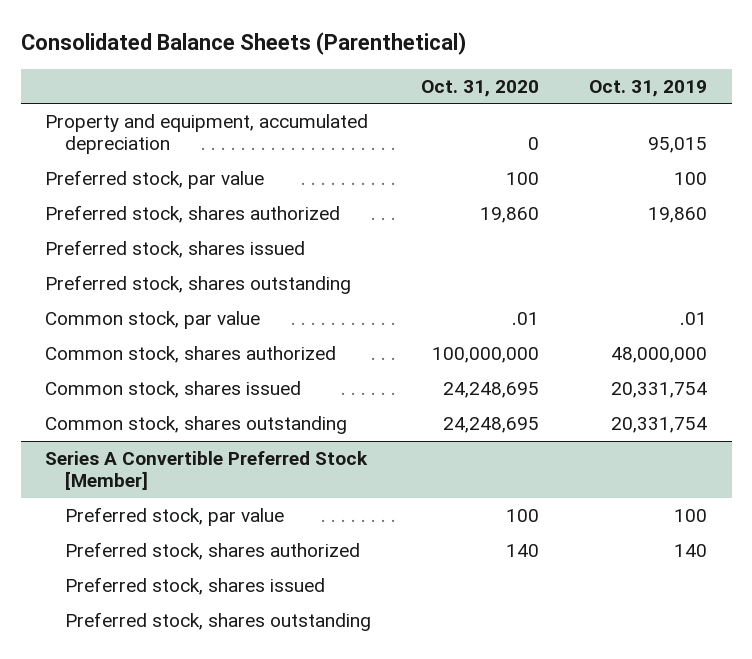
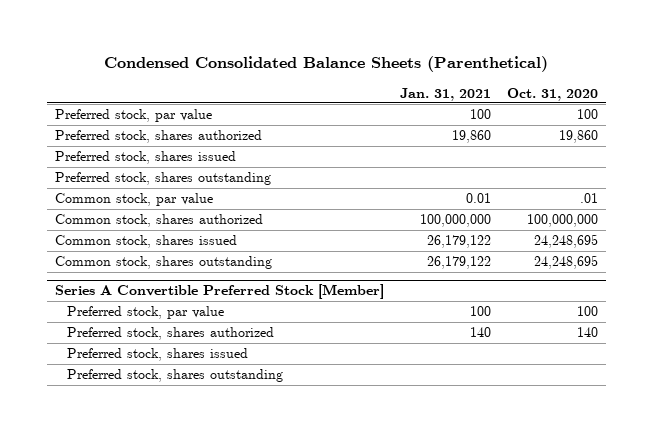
[20,31,466,55] Consolidated Balance Sheets (Parenthetical) -> [104,56,549,73] Condensed Consolidated Balance Sheets (Parenthetical)
[588,79,707,97] Oct. 31, 2019 -> none
none -> [399,87,491,101] Jan. 31, 2021
[45,113,369,155] Property and equipment, accumulated depreciation -> none

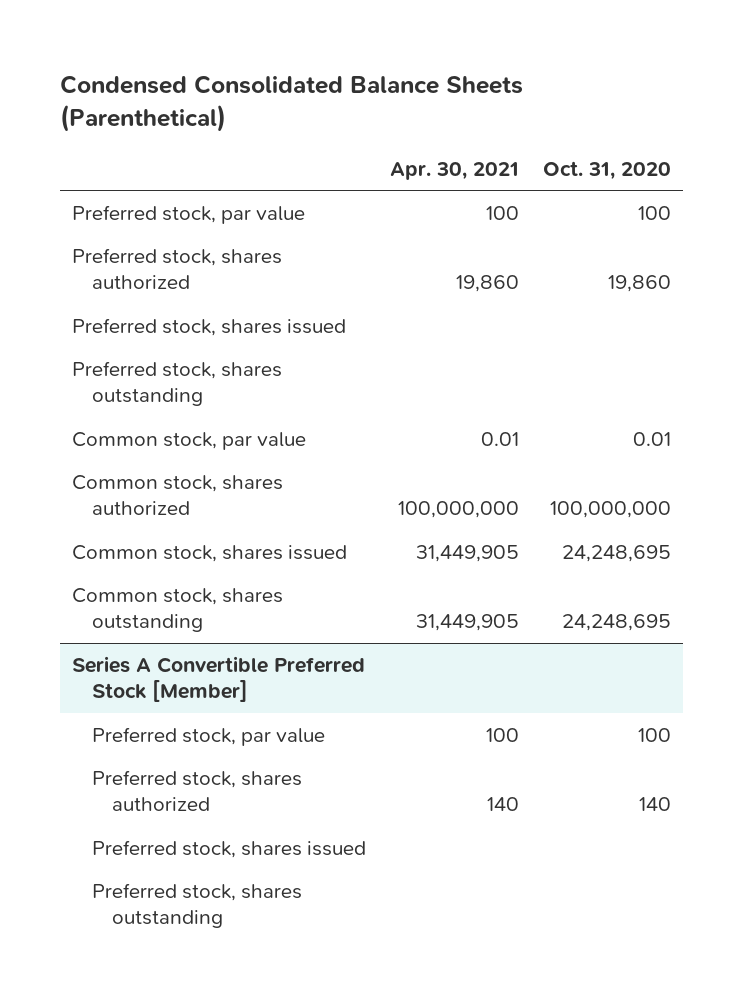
[399,87,491,101] Jan. 31, 2021 -> none
none -> [389,161,519,180] Apr. 30, 2021
[579,193,598,204] .01 -> [632,431,671,446] 0.01

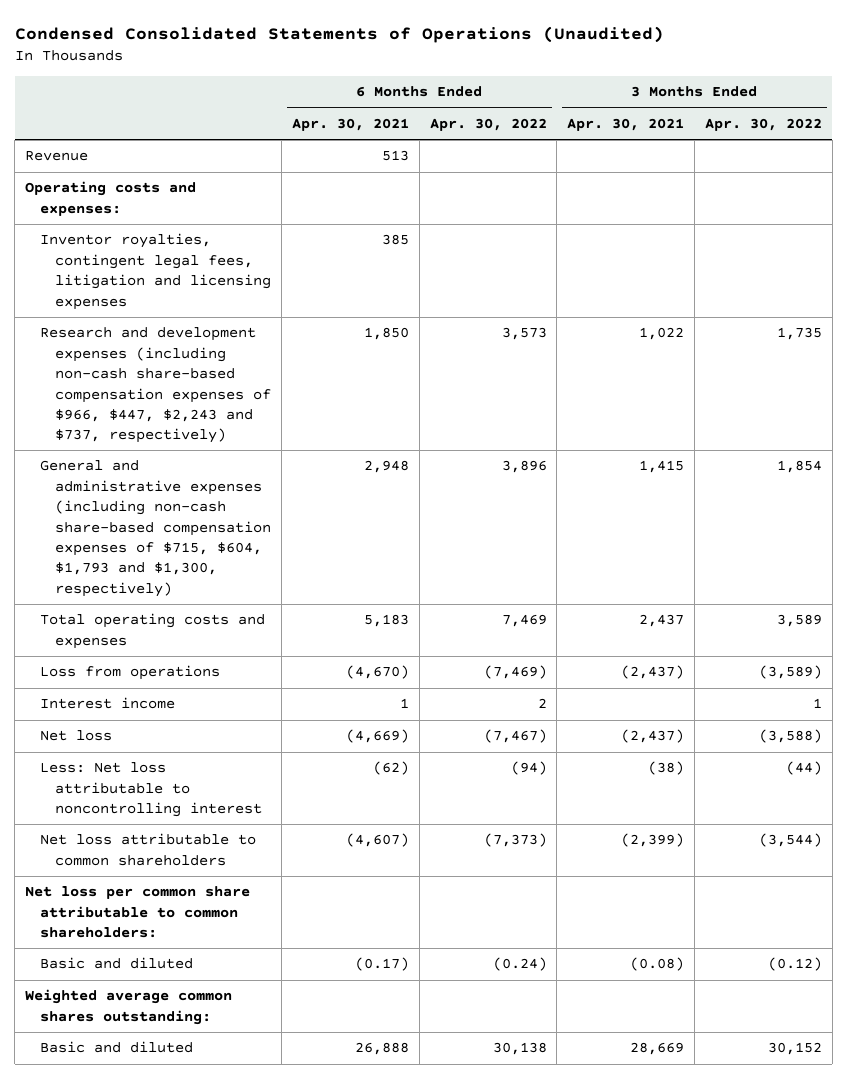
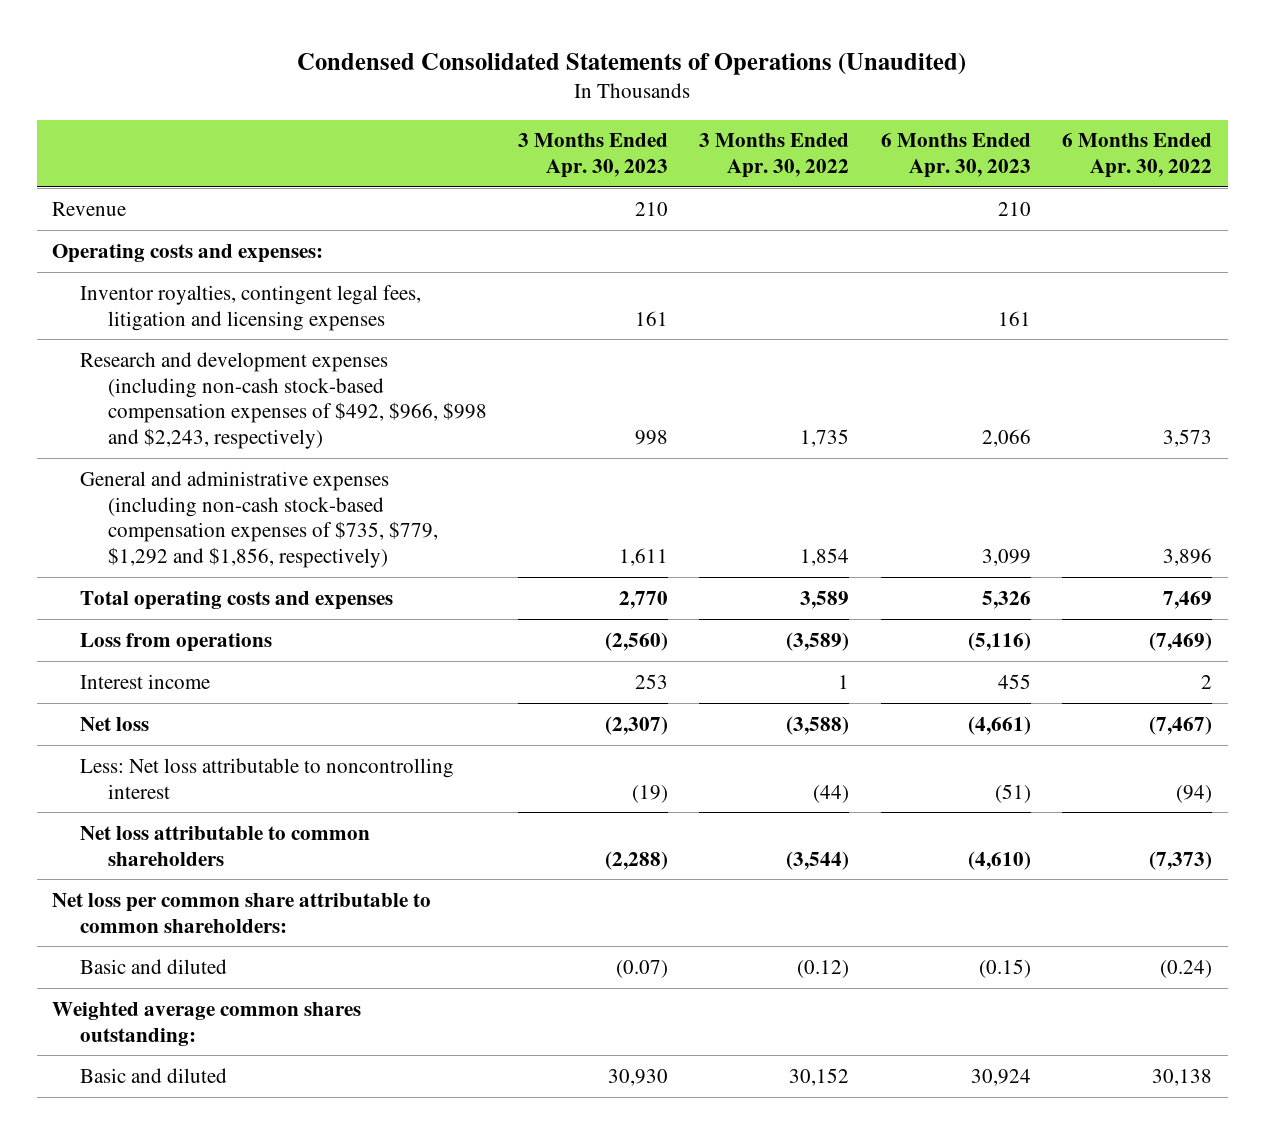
[291,117,409,131] Apr. 30, 2021 -> none
[567,117,685,131] Apr. 30, 2021 -> none
none -> [517,133,668,179] 3 Months Ended Apr. 30, 2023
none -> [880,133,1031,179] 6 Months Ended Apr. 30, 2023
[40,327,272,444] Research and development expenses (including non-cash share-based compensation expenses of $966, $447, $2,243 and $737, respectively) -> [79,351,487,450] Research and development expenses (including non-cash stock-based compensation expenses of $492, $966, $998 and $2,243, respectively)
[40,460,272,597] General and administrative expenses (including non-cash share-based compensation expenses of $715, $604, $1,793 and $1,300, respectively) -> [79,470,438,569] General and administrative expenses (including non-cash stock-based compensation expenses of $735, $779, $1,292 and $1,856, respectively)

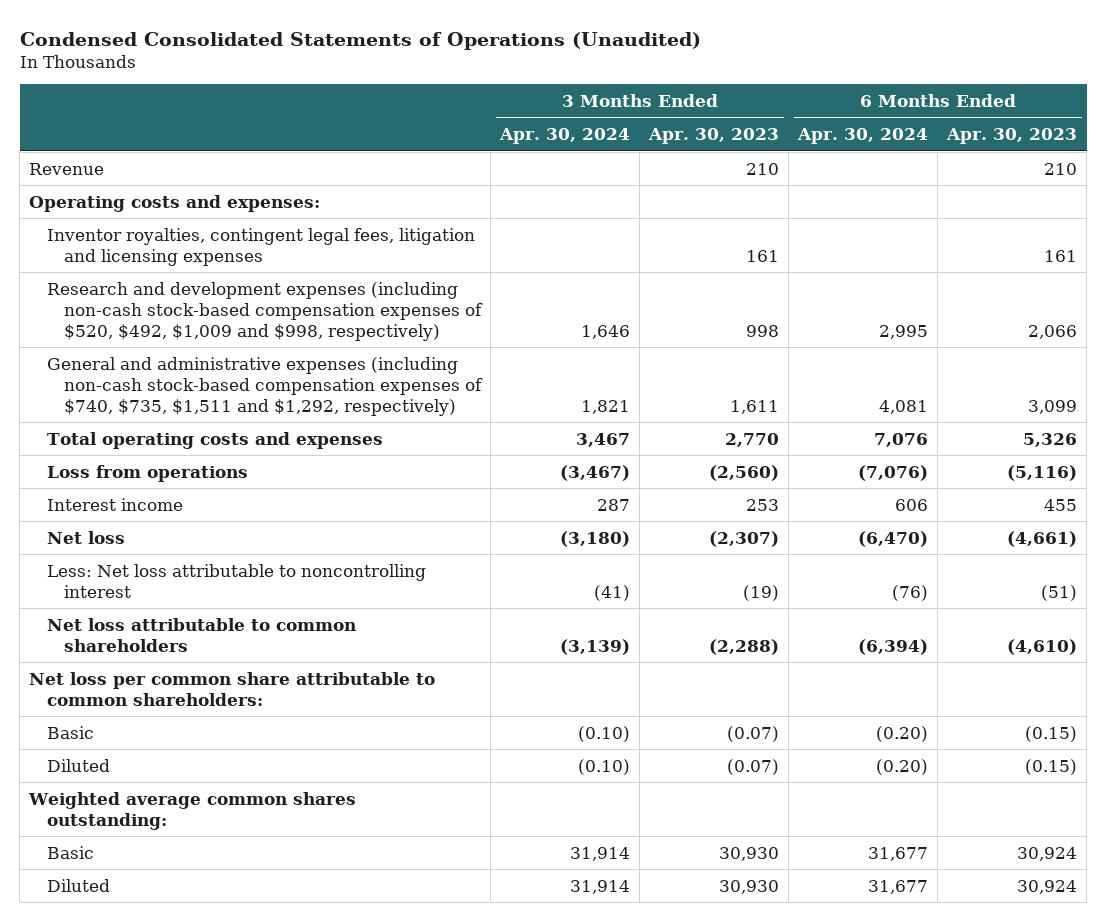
[699,133,850,179] 3 Months Ended Apr. 30, 2022 -> none
[1062,133,1213,179] 6 Months Ended Apr. 30, 2022 -> none
none -> [499,128,631,145] Apr. 30, 2024
none -> [797,128,929,145] Apr. 30, 2024
[79,351,487,450] Research and development expenses (including non-cash stock-based compensation expenses of $492, $966, $998 and $2,243, respectively) -> [46,281,484,341] Research and development expenses (including non-cash stock-based compensation expenses of $520, $492, $1,009 and $998, respectively)
[79,470,438,569] General and administrative expenses (including non-cash stock-based compensation expenses of $735, $779, $1,292 and $1,856, respectively) -> [46,356,484,416] General and administrative expenses (including non-cash stock-based compensation expenses of $740, $735, $1,511 and $1,292, respectively)
[79,958,227,974] Basic and diluted -> [46,725,94,739] Basic
none -> [46,758,110,772] Diluted
none -> [46,845,94,859] Basic
[79,1067,227,1083] Basic and diluted -> [46,878,110,892] Diluted

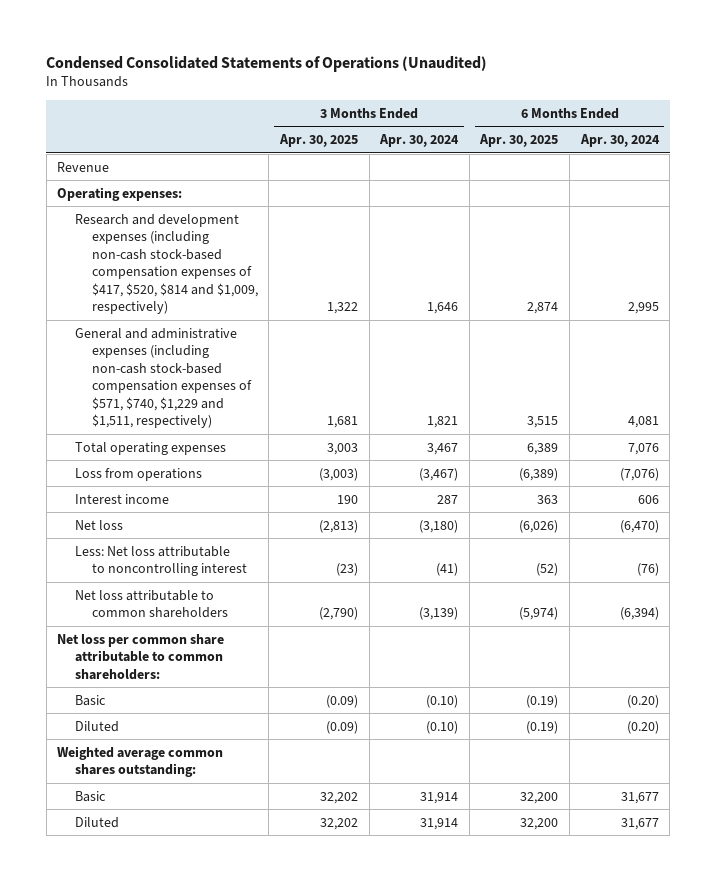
[648,128,780,145] Apr. 30, 2023 -> none
[946,128,1078,145] Apr. 30, 2023 -> none
none -> [279,134,359,148] Apr. 30, 2025
none -> [479,134,559,148] Apr. 30, 2025
[46,227,475,266] Inventor royalties, contingent legal fees, litigation and licensing expenses -> none
[29,194,321,212] Operating costs and expenses: -> [57,186,183,201] Operating expenses:
[46,281,484,341] Research and development expenses (including non-cash stock-based compensation expenses of $520, $492, $1,009 and $998, respectively) -> [74,213,258,315] Research and development expenses (including non-cash stock-based compensation expenses of $417, $520, $814 and $1,009, respectively)
[46,356,484,416] General and administrative expenses (including non-cash stock-based compensation expenses of $740, $735, $1,511 and $1,292, respectively) -> [74,327,252,429] General and administrative expenses (including non-cash stock-based compensation expenses of $571, $740, $1,229 and $1,511, respectively)
[46,431,383,449] Total operating costs and expenses -> [74,441,226,455] Total operating expenses

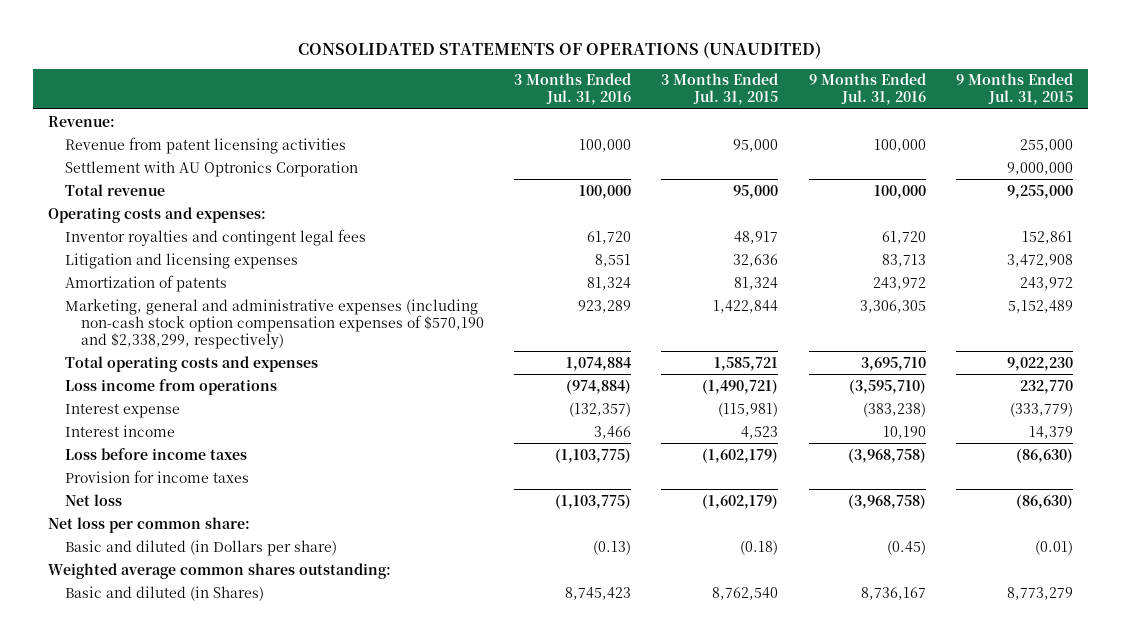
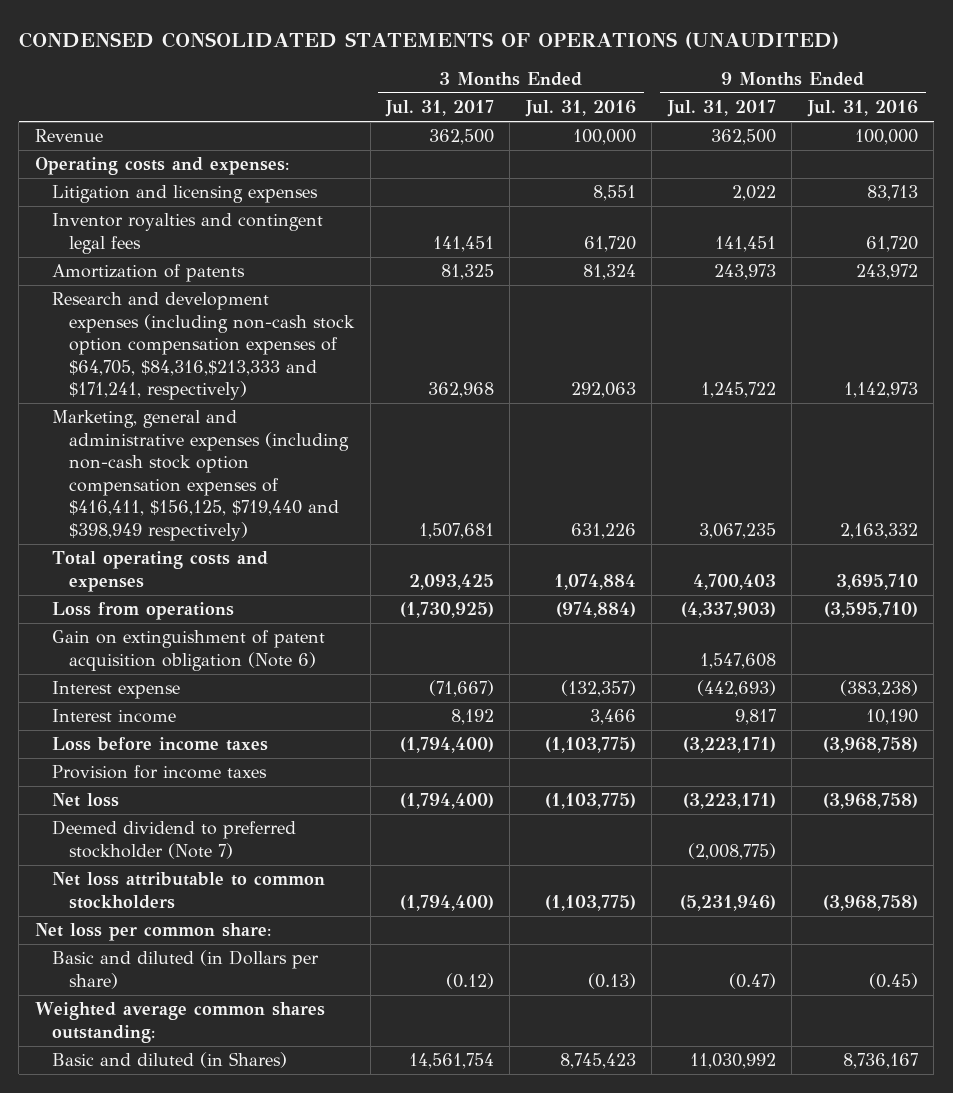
[298,41,822,59] CONSOLIDATED STATEMENTS OF OPERATIONS (UNAUDITED) -> [18,31,839,49] CONDENSED CONSOLIDATED STATEMENTS OF OPERATIONS (UNAUDITED)
[661,73,779,106] 3 Months Ended Jul. 31, 2015 -> none
[955,73,1073,106] 9 Months Ended Jul. 31, 2015 -> none
none -> [384,100,494,118] Jul. 31, 2017
none -> [666,100,776,118] Jul. 31, 2017
[47,115,115,127] Revenue: -> none
[64,136,346,154] Revenue from patent licensing activities -> none
[64,160,358,177] Settlement with AU Optronics Corporation -> none
[64,183,165,196] Total revenue -> [34,129,103,143] Revenue
[64,228,366,246] Inventor royalties and contingent legal fees -> [52,213,324,254] Inventor royalties and contingent legal fees
none -> [52,292,356,401] Research and development expenses (including non-cash stock option compensation expenses of $64,705, $84,316,$213,333 and $171,241, respectively)
[64,298,485,349] Marketing, general and administrative expenses (including non-cash stock option compensation expenses of $570,190 and $2,338,299, respectively) -> [52,410,350,541] Marketing, general and administrative expenses (including non-cash stock option compensation expenses of $416,411, $156,125, $719,440 and $398,949 respectively)
[578,299,632,313] 923,289 -> [570,522,636,539] 631,226
[859,299,926,313] 3,306,305 -> [839,522,918,539] 2,163,332
[64,378,277,395] Loss income from operations -> [52,602,235,621] Loss from operations
none -> [52,630,326,671] Gain on extinguishment of patent acquisition obligation (Note 6)
none -> [52,820,297,859] Deemed dividend to preferred stockholder (Note 7)
none -> [52,872,326,909] Net loss attributable to common stockholders

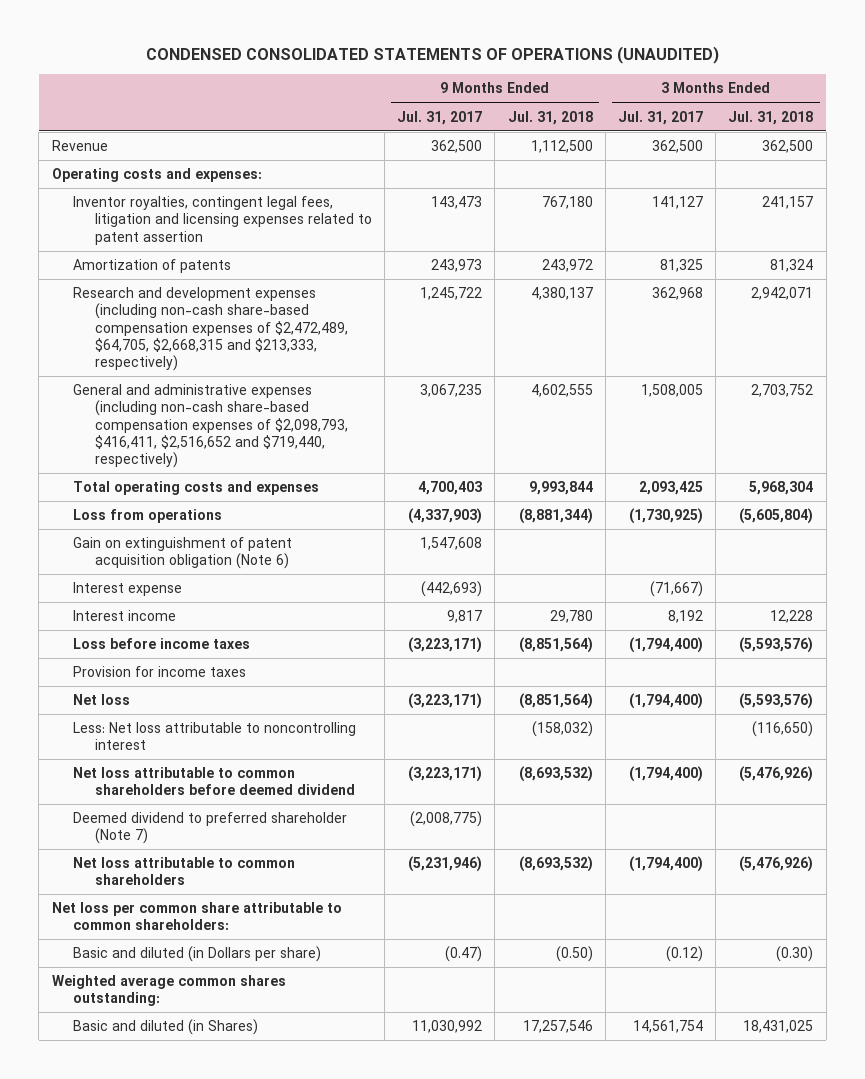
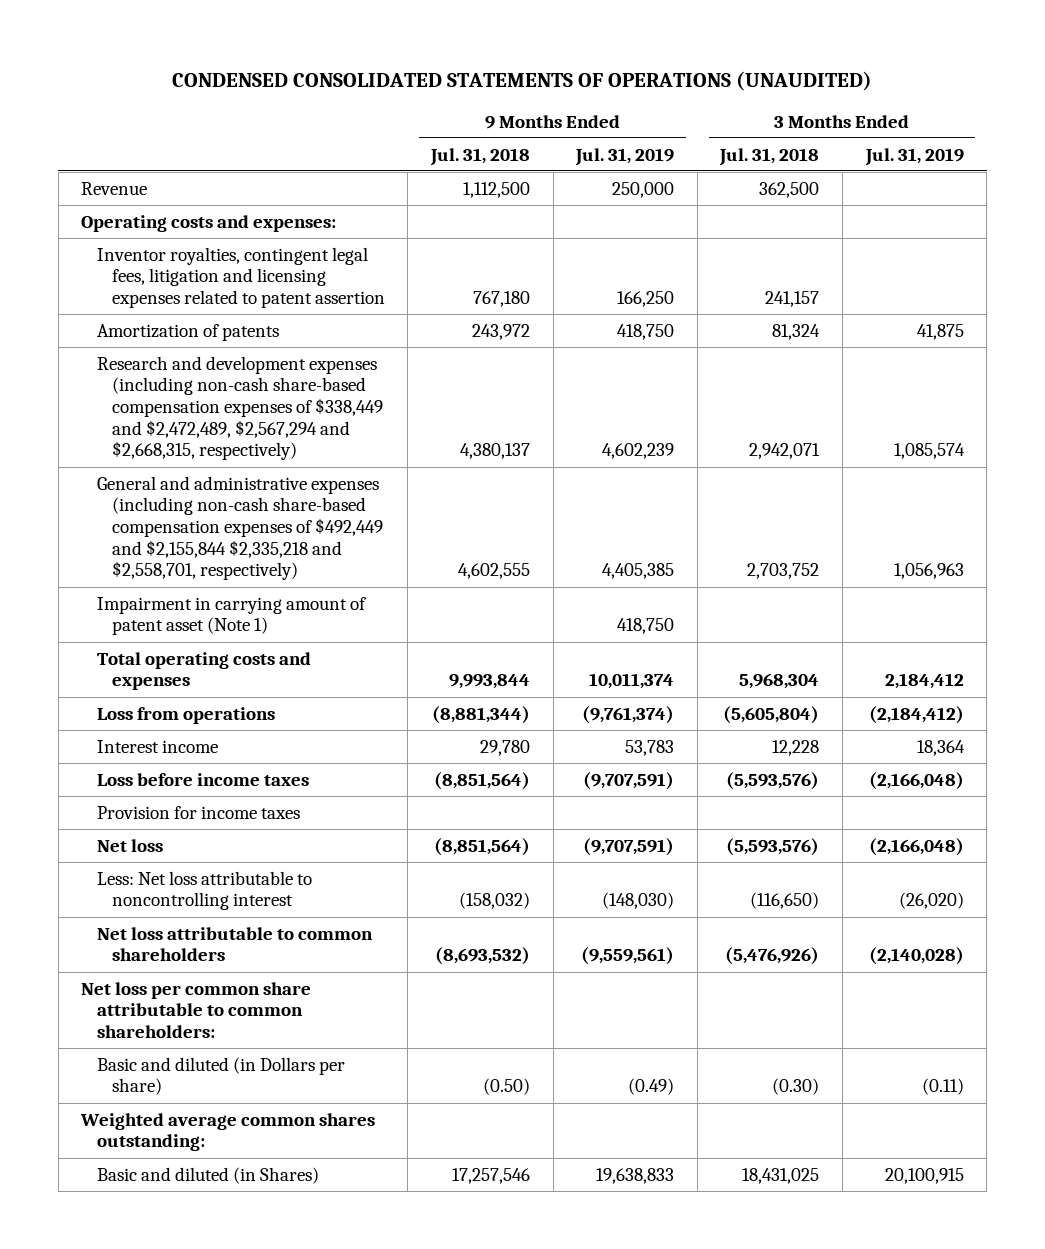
[397,110,483,125] Jul. 31, 2017 -> none
[617,110,703,125] Jul. 31, 2017 -> none
none -> [575,147,675,166] Jul. 31, 2019
none -> [864,147,964,166] Jul. 31, 2019
[73,286,348,372] Research and development expenses (including non-cash share-based compensation expenses of $2,472,489, $64,705, $2,668,315 and $213,333, respectively) -> [96,355,383,461] Research and development expenses (including non-cash share-based compensation expenses of $338,449 and $2,472,489, $2,567,294 and $2,668,315, respectively)
[73,383,348,469] General and administrative expenses (including non-cash share-based compensation expenses of $2,098,793, $416,411, $2,516,652 and $719,440, respectively) -> [96,475,383,581] General and administrative expenses (including non-cash share-based compensation expenses of $492,449 and $2,155,844 $2,335,218 and $2,558,701, respectively)
none -> [96,596,366,636] Impairment in carrying amount of patent asset (Note 1)
[73,536,293,570] Gain on extinguishment of patent acquisition obligation (Note 6) -> none
[73,581,183,596] Interest expense -> none
[73,766,355,796] Net loss attributable to common shareholders before deemed dividend -> none
[73,811,348,845] Deemed dividend to preferred shareholder (Note 7) -> none

